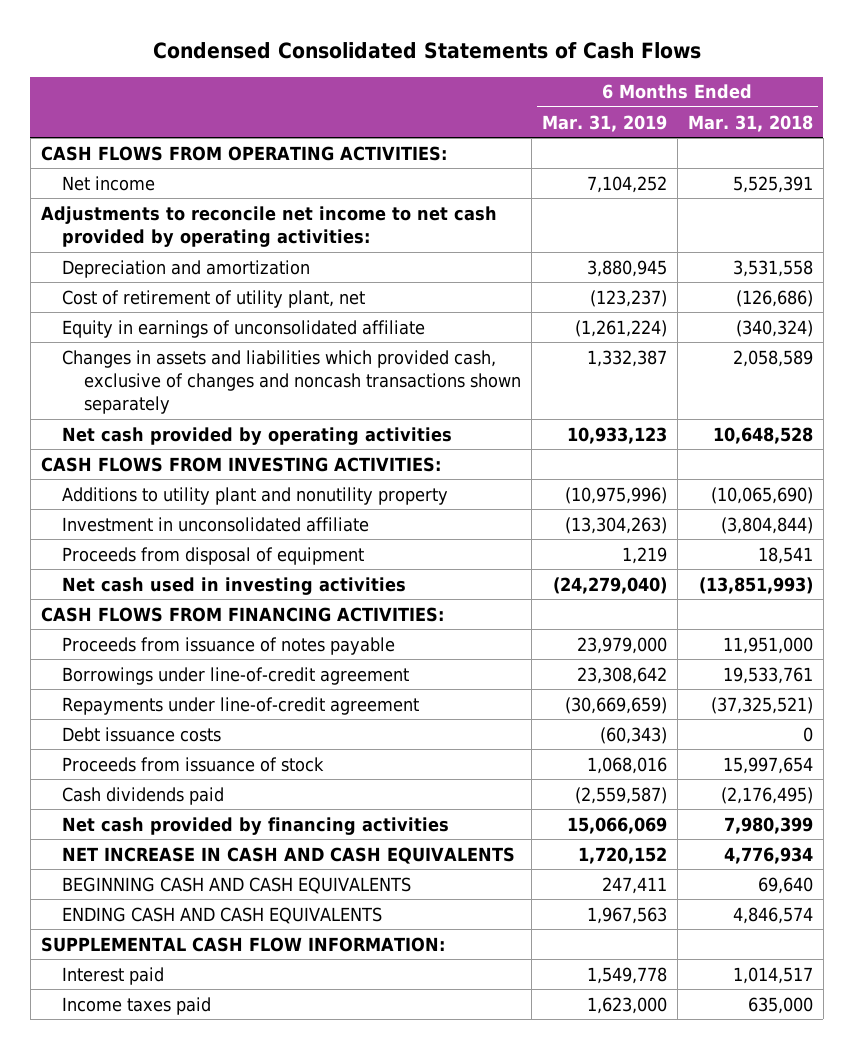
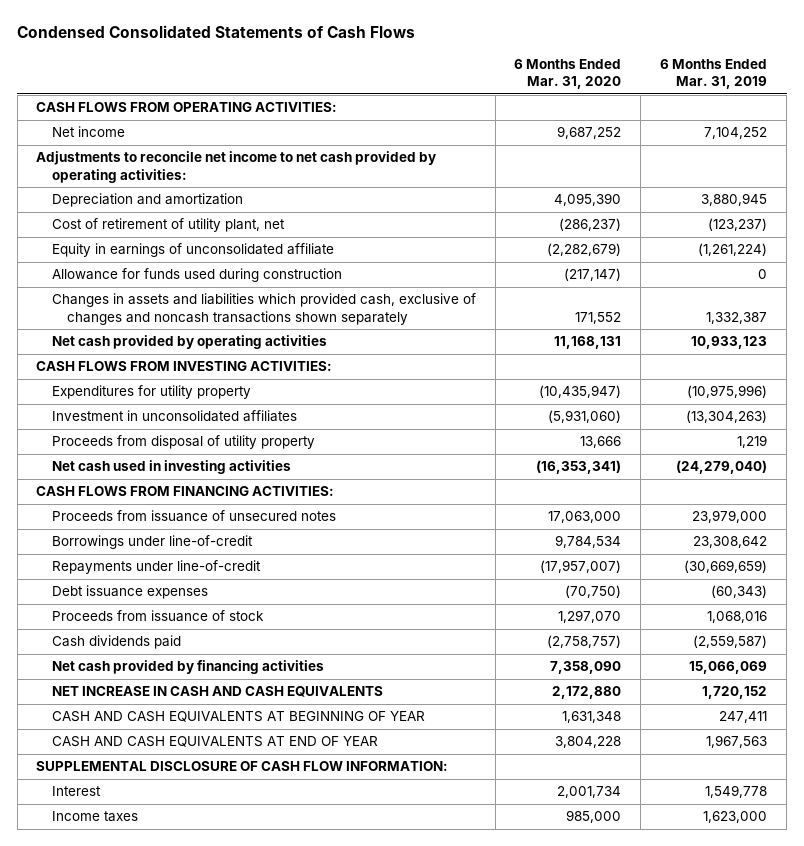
[687,114,813,132] Mar. 31, 2018 -> none
none -> [514,58,622,90] 6 Months Ended Mar. 31, 2020
none -> [51,268,342,283] Allowance for funds used during construction
[62,486,449,505] Additions to utility plant and nonutility property -> [51,385,251,400] Expenditures for utility property
[62,516,370,532] Investment in unconsolidated affiliate -> [51,410,297,423] Investment in unconsolidated affiliates
[62,546,365,565] Proceeds from disposal of equipment -> [51,435,315,450] Proceeds from disposal of utility property
[62,636,396,655] Proceeds from issuance of notes payable -> [51,510,336,523] Proceeds from issuance of unsecured notes
[62,666,410,685] Borrowings under line-of-credit agreement -> [51,535,253,550] Borrowings under line-of-credit
[62,696,420,715] Repayments under line-of-credit agreement -> [51,560,261,575] Repayments under line-of-credit
[62,726,222,742] Debt issuance costs -> [51,585,208,600] Debt issuance expenses
[62,876,412,894] BEGINNING CASH AND CASH EQUIVALENTS -> [51,711,425,723] CASH AND CASH EQUIVALENTS AT BEGINNING OF YEAR
[62,906,383,924] ENDING CASH AND CASH EQUIVALENTS -> [51,736,378,748] CASH AND CASH EQUIVALENTS AT END OF YEAR
[40,936,445,952] SUPPLEMENTAL CASH FLOW INFORMATION: -> [36,761,449,772] SUPPLEMENTAL DISCLOSURE OF CASH FLOW INFORMATION:
[62,966,165,985] Interest paid -> [51,786,101,797] Interest
[62,996,212,1015] Income taxes paid -> [51,811,138,823] Income taxes

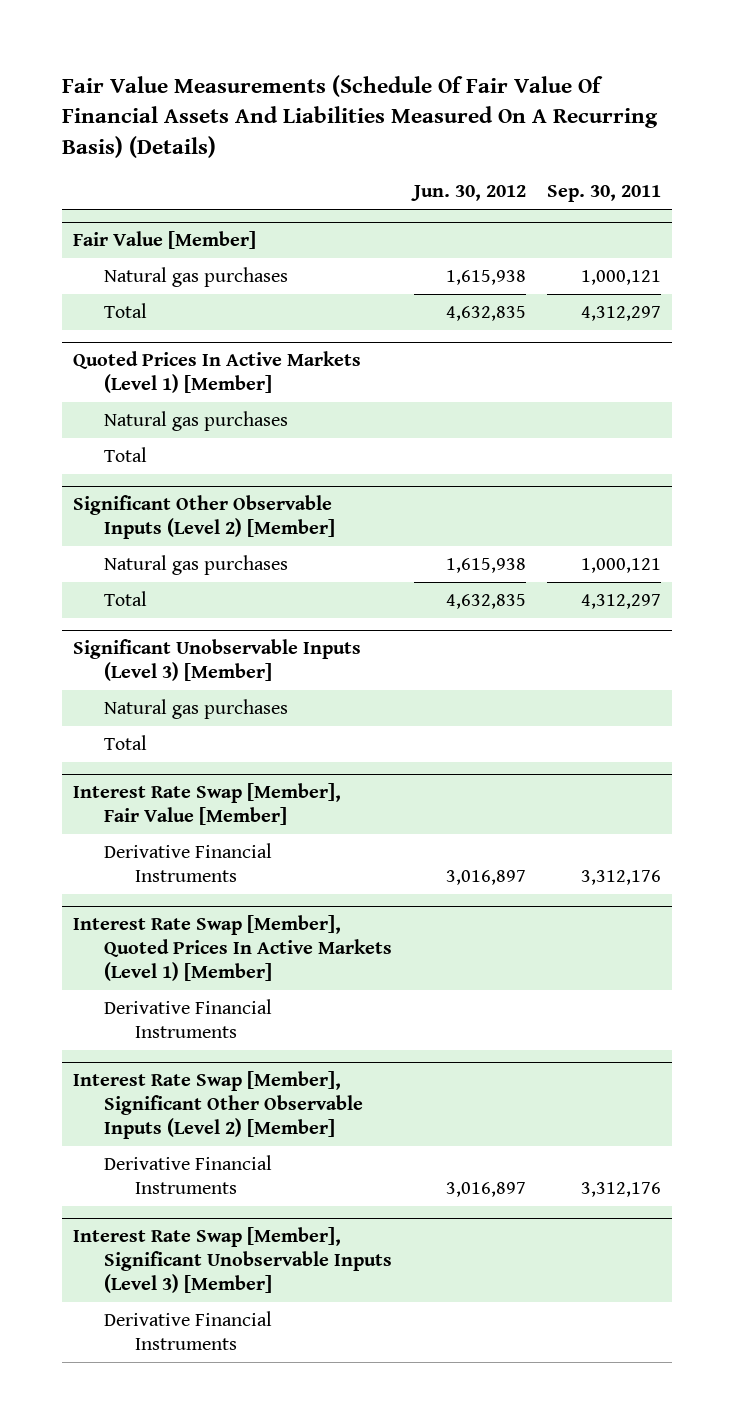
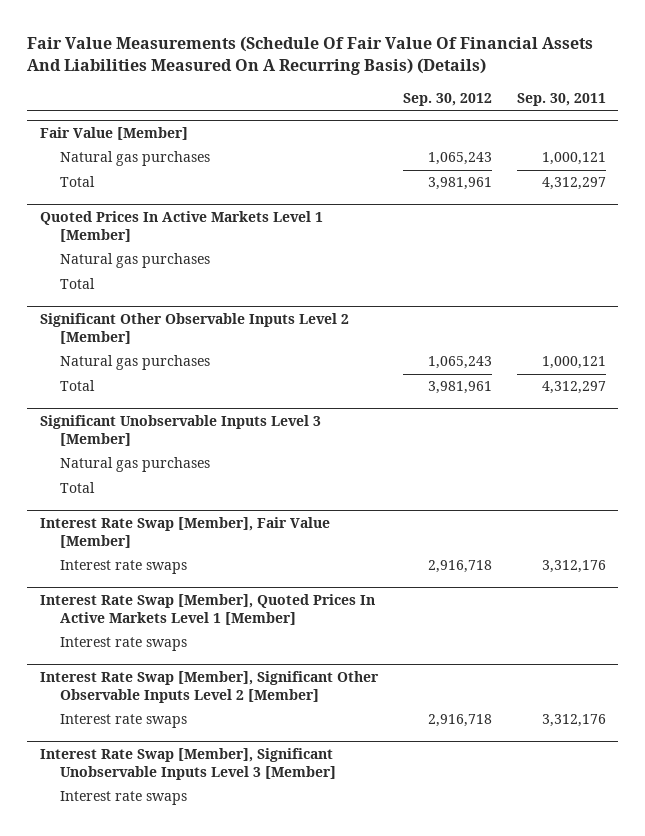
[410,185,526,202] Jun. 30, 2012 -> none
none -> [402,92,492,106] Sep. 30, 2012
[73,351,362,394] Quoted Prices In Active Markets (Level 1) [Member] -> [39,210,323,242] Quoted Prices In Active Markets Level 1 [Member]
[73,495,335,540] Significant Other Observable Inputs (Level 2) [Member] -> [39,312,349,344] Significant Other Observable Inputs Level 2 [Member]
[73,639,362,682] Significant Unobservable Inputs (Level 3) [Member] -> [39,414,321,446] Significant Unobservable Inputs Level 3 [Member]
[103,843,272,883] Derivative Financial Instruments -> [60,560,188,575] Interest rate swaps
[73,915,392,982] Interest Rate Swap [Member], Quoted Prices In Active Markets (Level 1) [Member] -> [39,593,375,625] Interest Rate Swap [Member], Quoted Prices In Active Markets Level 1 [Member]
[103,999,272,1039] Derivative Financial Instruments -> [60,637,188,652] Interest rate swaps
[73,1071,363,1140] Interest Rate Swap [Member], Significant Other Observable Inputs (Level 2) [Member] -> [39,670,379,703] Interest Rate Swap [Member], Significant Other Observable Inputs Level 2 [Member]
[103,1155,272,1195] Derivative Financial Instruments -> [60,714,188,729] Interest rate swaps
[73,1227,392,1294] Interest Rate Swap [Member], Significant Unobservable Inputs (Level 3) [Member] -> [39,747,337,780] Interest Rate Swap [Member], Significant Unobservable Inputs Level 3 [Member]
[103,1311,272,1351] Derivative Financial Instruments -> [60,791,188,806] Interest rate swaps

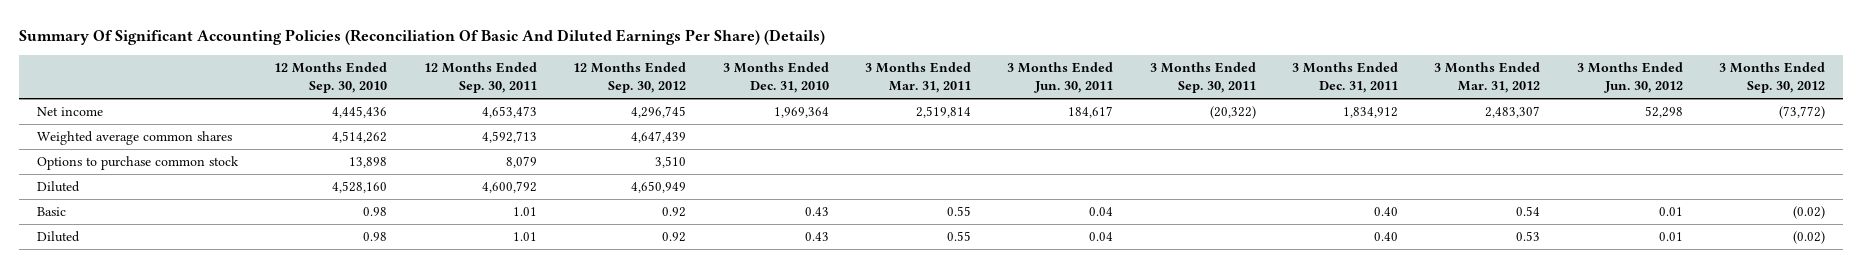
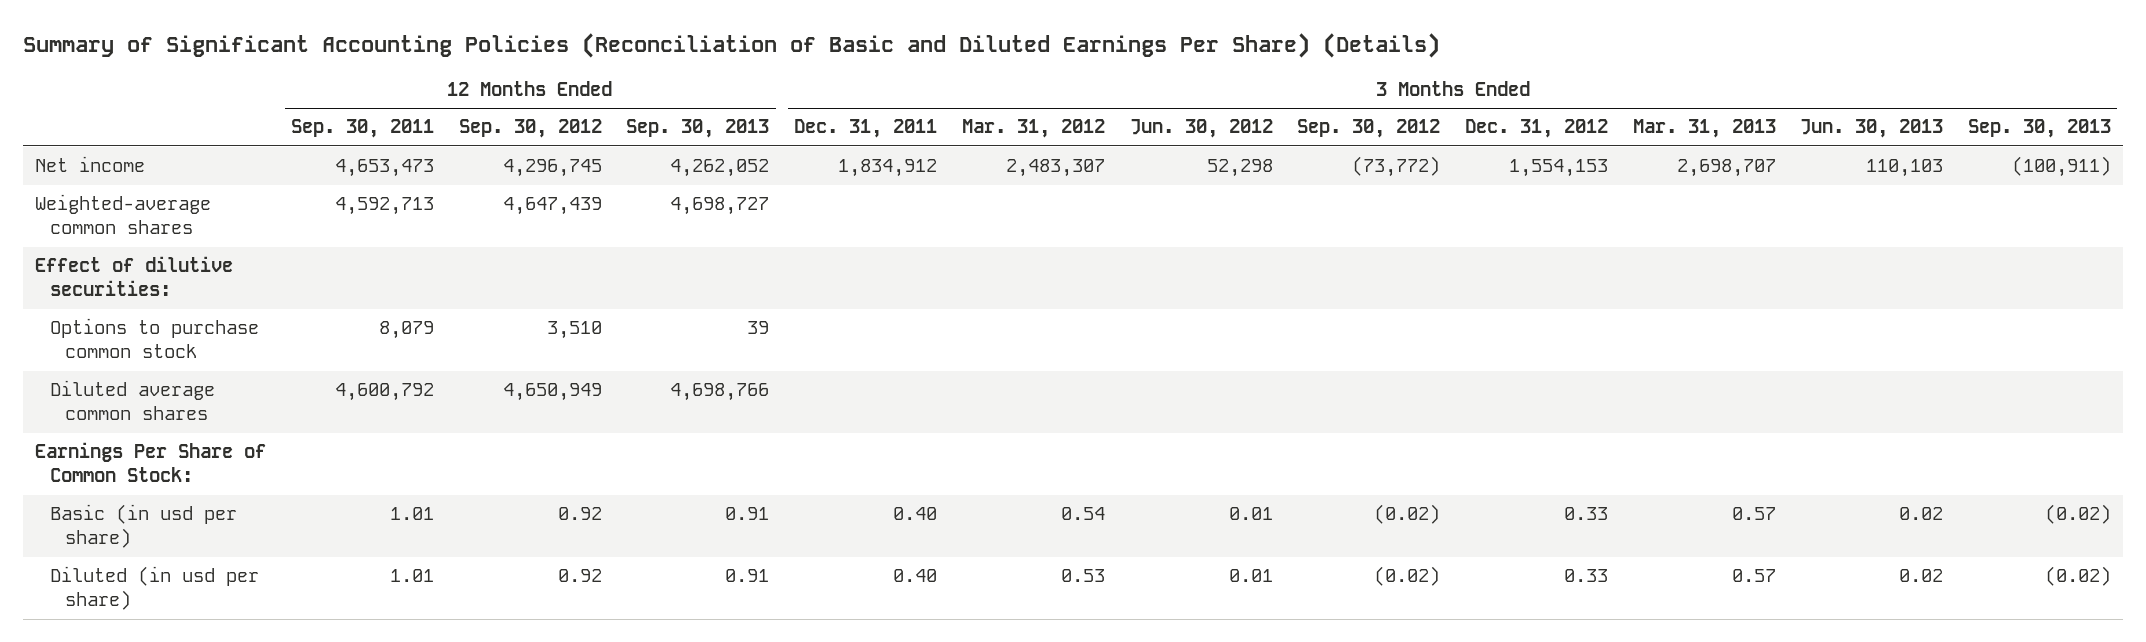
[18,28,825,45] Summary Of Significant Accounting Policies (Reconciliation Of Basic And Diluted Earnings Per Share) (Details) -> [23,32,1441,58] Summary of Significant Accounting Policies (Reconciliation of Basic and Diluted Earnings Per Share) (Details)
[274,62,388,94] 12 Months Ended Sep. 30, 2010 -> none
[722,62,829,94] 3 Months Ended Dec. 31, 2010 -> none
[864,62,971,94] 3 Months Ended Mar. 31, 2011 -> none
[1007,62,1114,94] 3 Months Ended Jun. 30, 2011 -> none
[1149,62,1256,94] 3 Months Ended Sep. 30, 2011 -> none
none -> [626,119,770,139] Sep. 30, 2013
none -> [1464,119,1608,139] Dec. 31, 2012
none -> [1632,119,1776,139] Mar. 31, 2013
none -> [1800,119,1944,139] Jun. 30, 2013
none -> [1967,119,2111,139] Sep. 30, 2013
[37,131,233,146] Weighted average common shares -> [35,194,212,235] Weighted-average common shares
none -> [35,256,234,297] Effect of dilutive securities:
[37,181,81,193] Diluted -> [50,380,216,421] Diluted average common shares
none -> [35,442,267,483] Earnings Per Share of Common Stock:
[37,207,67,217] Basic -> [50,504,238,549] Basic (in usd per share)
[37,231,81,243] Diluted -> [50,566,260,611] Diluted (in usd per share)

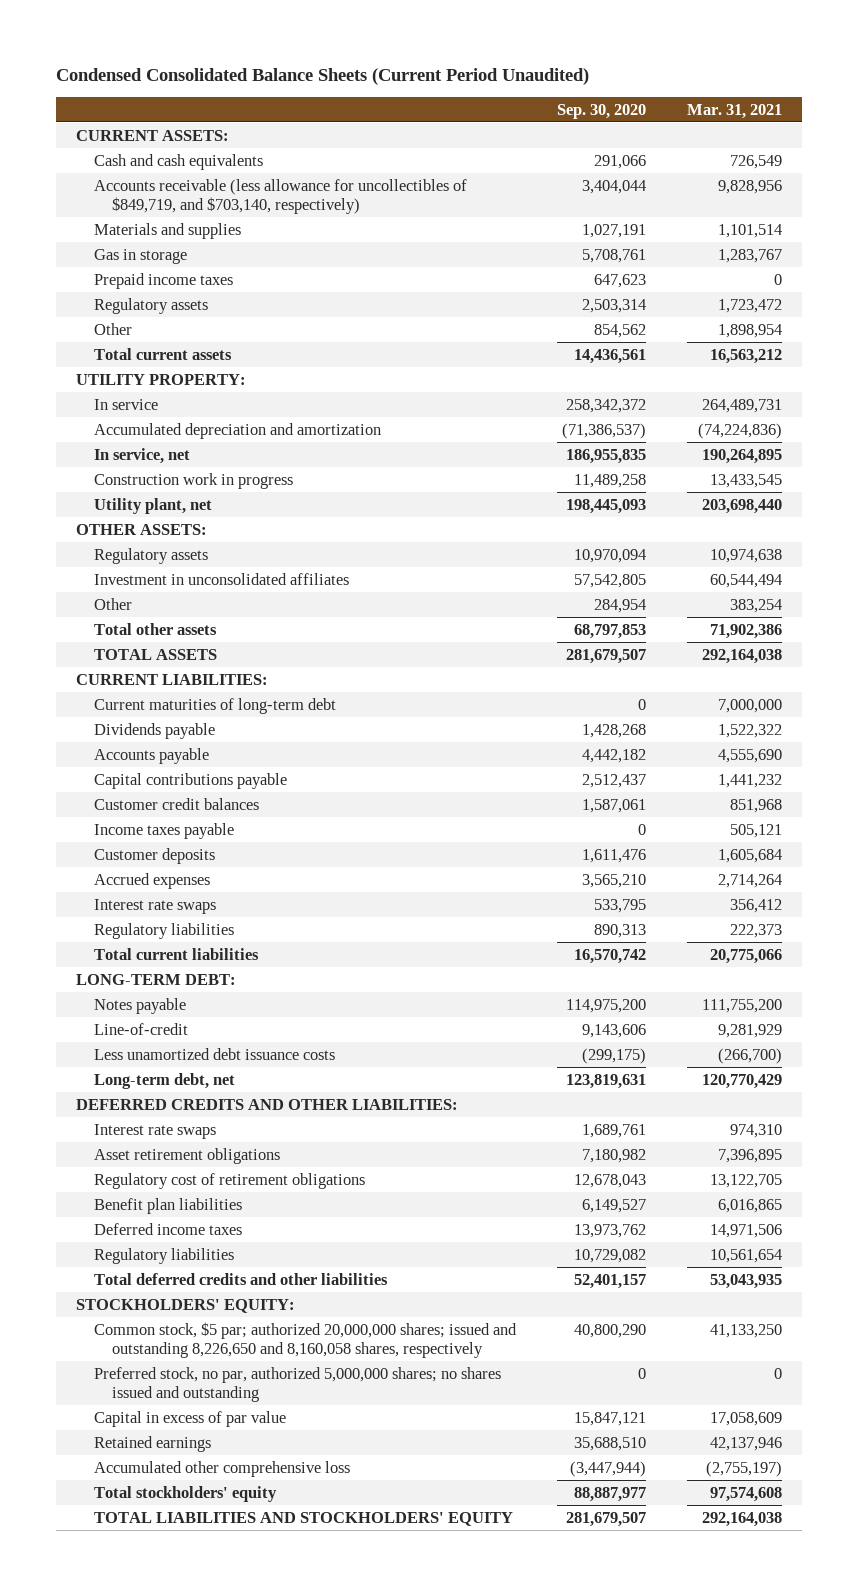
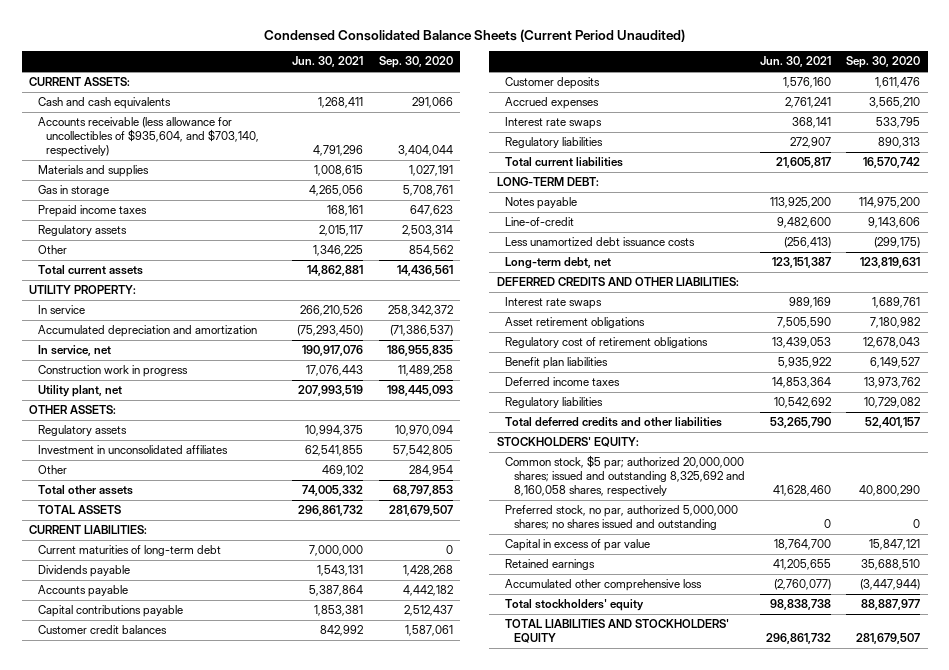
[686,103,782,119] Mar. 31, 2021 -> none
none -> [292,56,364,68] Jun. 30, 2021
[94,178,468,214] Accounts receivable (less allowance for uncollectibles of $849,719, and $703,140, respectively) -> [37,117,260,157] Accounts receivable (less allowance for uncollectibles of $935,604, and $703,140, respectively)
[94,822,235,839] Income taxes payable -> none
[94,1321,518,1358] Common stock, $5 par; authorized 20,000,000 shares; issued and outstanding 8,226,650 and 8,160,058 shares, respectively -> [505,455,745,497] Common stock, $5 par; authorized 20,000,000 shares; issued and outstanding 8,325,692 and 8,160,058 shares, respectively

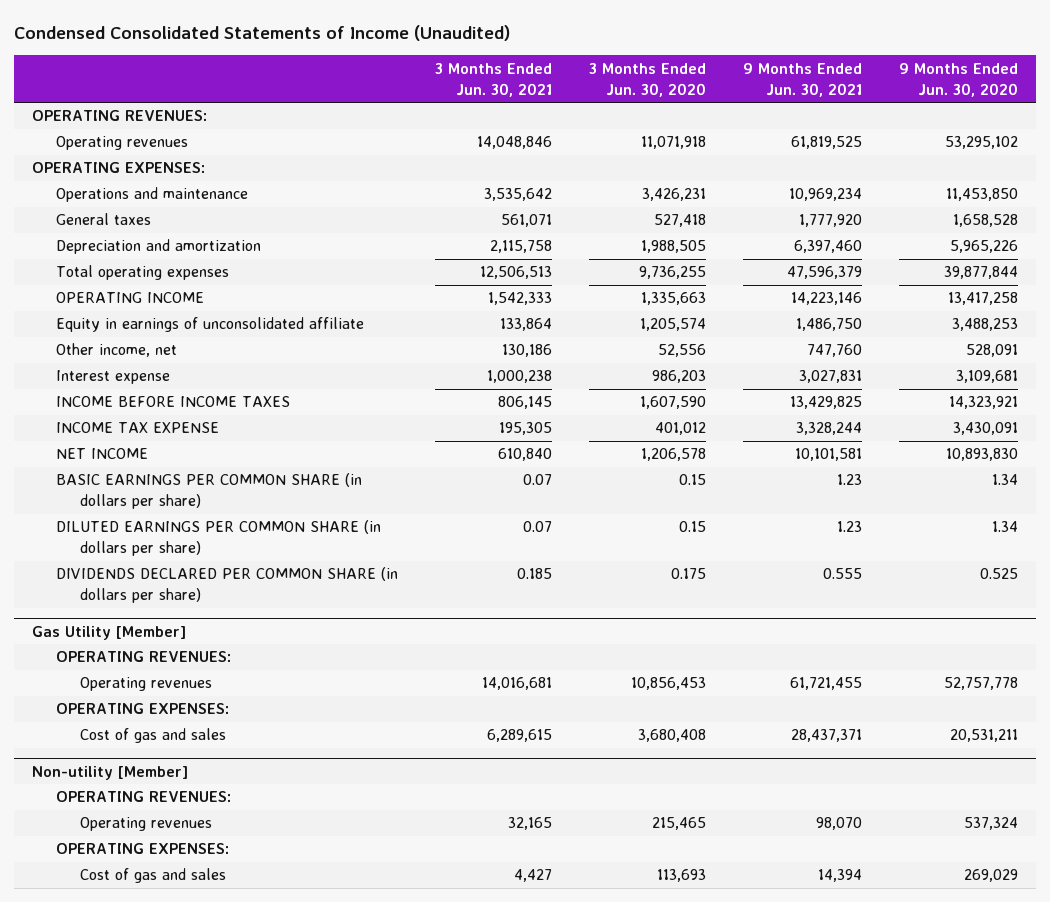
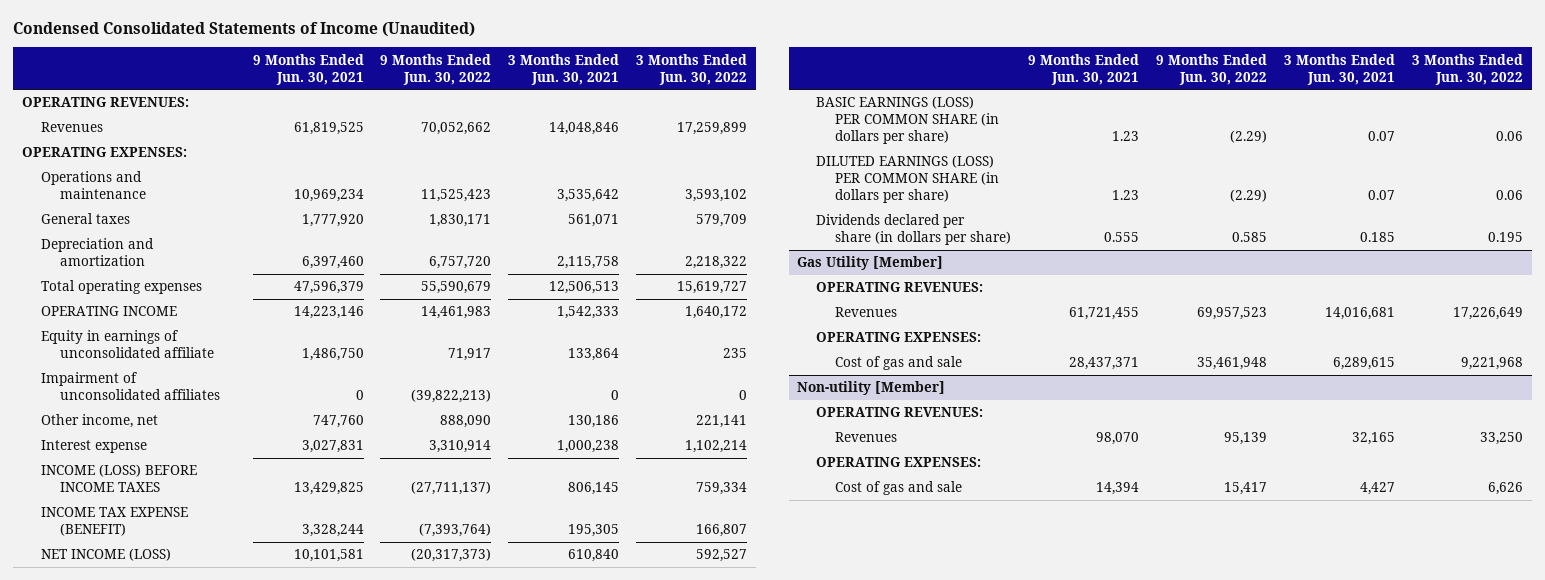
[588,62,706,97] 3 Months Ended Jun. 30, 2020 -> none
[898,62,1018,97] 9 Months Ended Jun. 30, 2020 -> none
none -> [380,53,492,85] 9 Months Ended Jun. 30, 2022
none -> [636,53,748,85] 3 Months Ended Jun. 30, 2022
[56,136,189,151] Operating revenues -> [40,122,103,133] Revenues
none -> [40,372,220,401] Impairment of unconsolidated affiliates
[56,396,291,408] INCOME BEFORE INCOME TAXES -> [40,464,197,493] INCOME (LOSS) BEFORE INCOME TAXES
[56,422,220,434] INCOME TAX EXPENSE -> [40,507,188,537] INCOME TAX EXPENSE (BENEFIT)
[56,448,149,460] NET INCOME -> [40,548,171,562] NET INCOME (LOSS)
[56,473,363,510] BASIC EARNINGS PER COMMON SHARE (in dollars per share) -> [816,96,1000,145] BASIC EARNINGS (LOSS) PER COMMON SHARE (in dollars per share)
[56,520,382,557] DILUTED EARNINGS PER COMMON SHARE (in dollars per share) -> [816,155,1000,204] DILUTED EARNINGS (LOSS) PER COMMON SHARE (in dollars per share)
[56,567,399,604] DIVIDENDS DECLARED PER COMMON SHARE (in dollars per share) -> [816,214,1012,246] Dividends declared per share (in dollars per share)
[80,677,213,692] Operating revenues -> [835,307,898,318] Revenues
[80,728,227,744] Cost of gas and sales -> [835,356,963,371] Cost of gas and sale
[80,817,213,832] Operating revenues -> [835,432,898,443] Revenues
[80,868,227,884] Cost of gas and sales -> [835,481,963,496] Cost of gas and sale

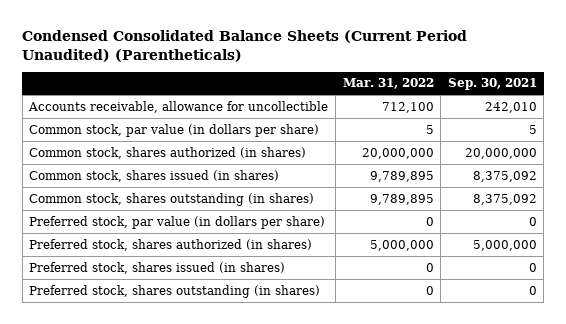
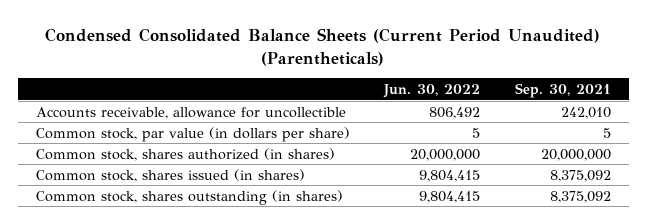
[342,78,434,90] Mar. 31, 2022 -> none
none -> [383,83,481,98] Jun. 30, 2022
[29,215,326,229] Preferred stock, par value (in dollars per share) -> none
[29,238,313,251] Preferred stock, shares authorized (in shares) -> none
[29,261,286,274] Preferred stock, shares issued (in shares) -> none
[29,284,321,298] Preferred stock, shares outstanding (in shares) -> none

